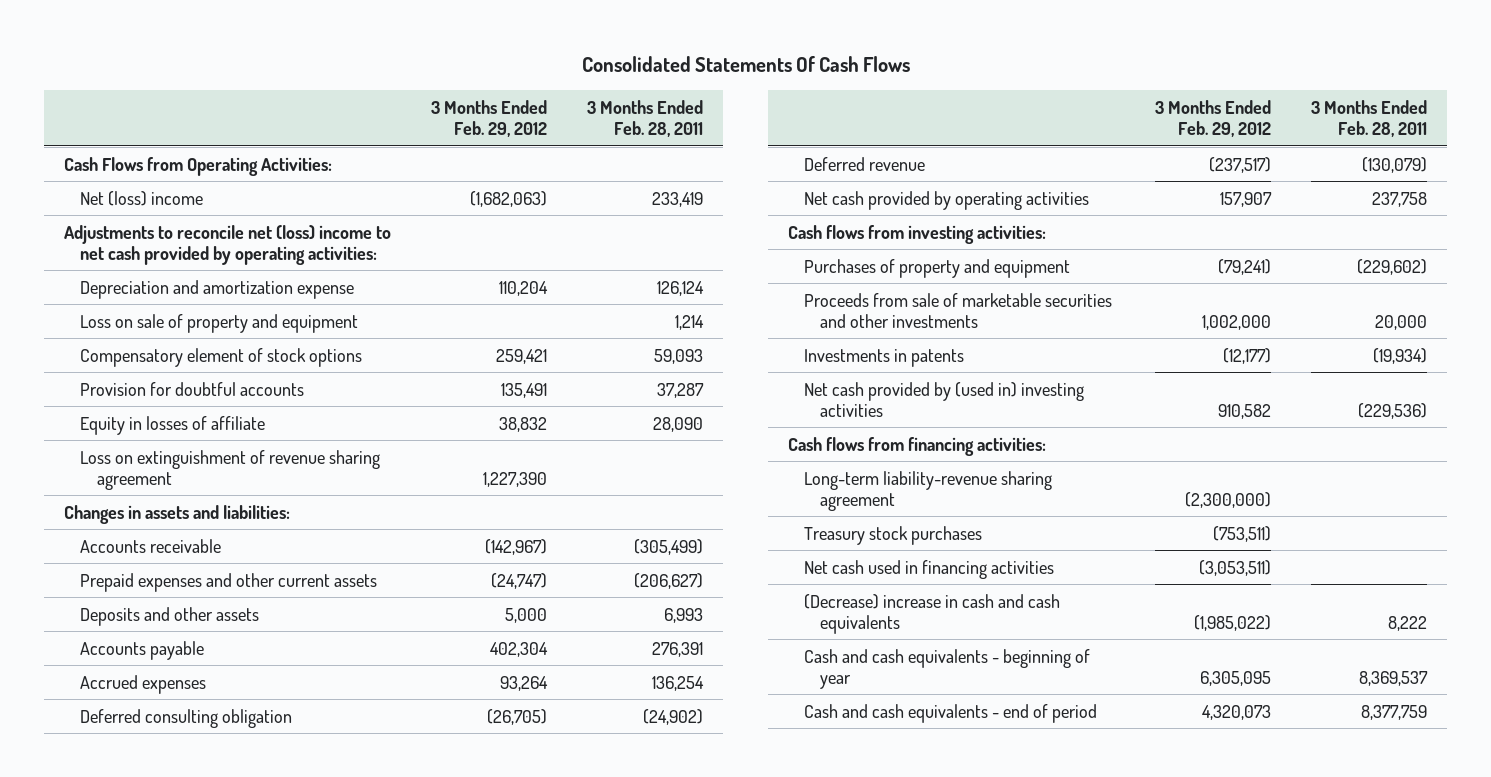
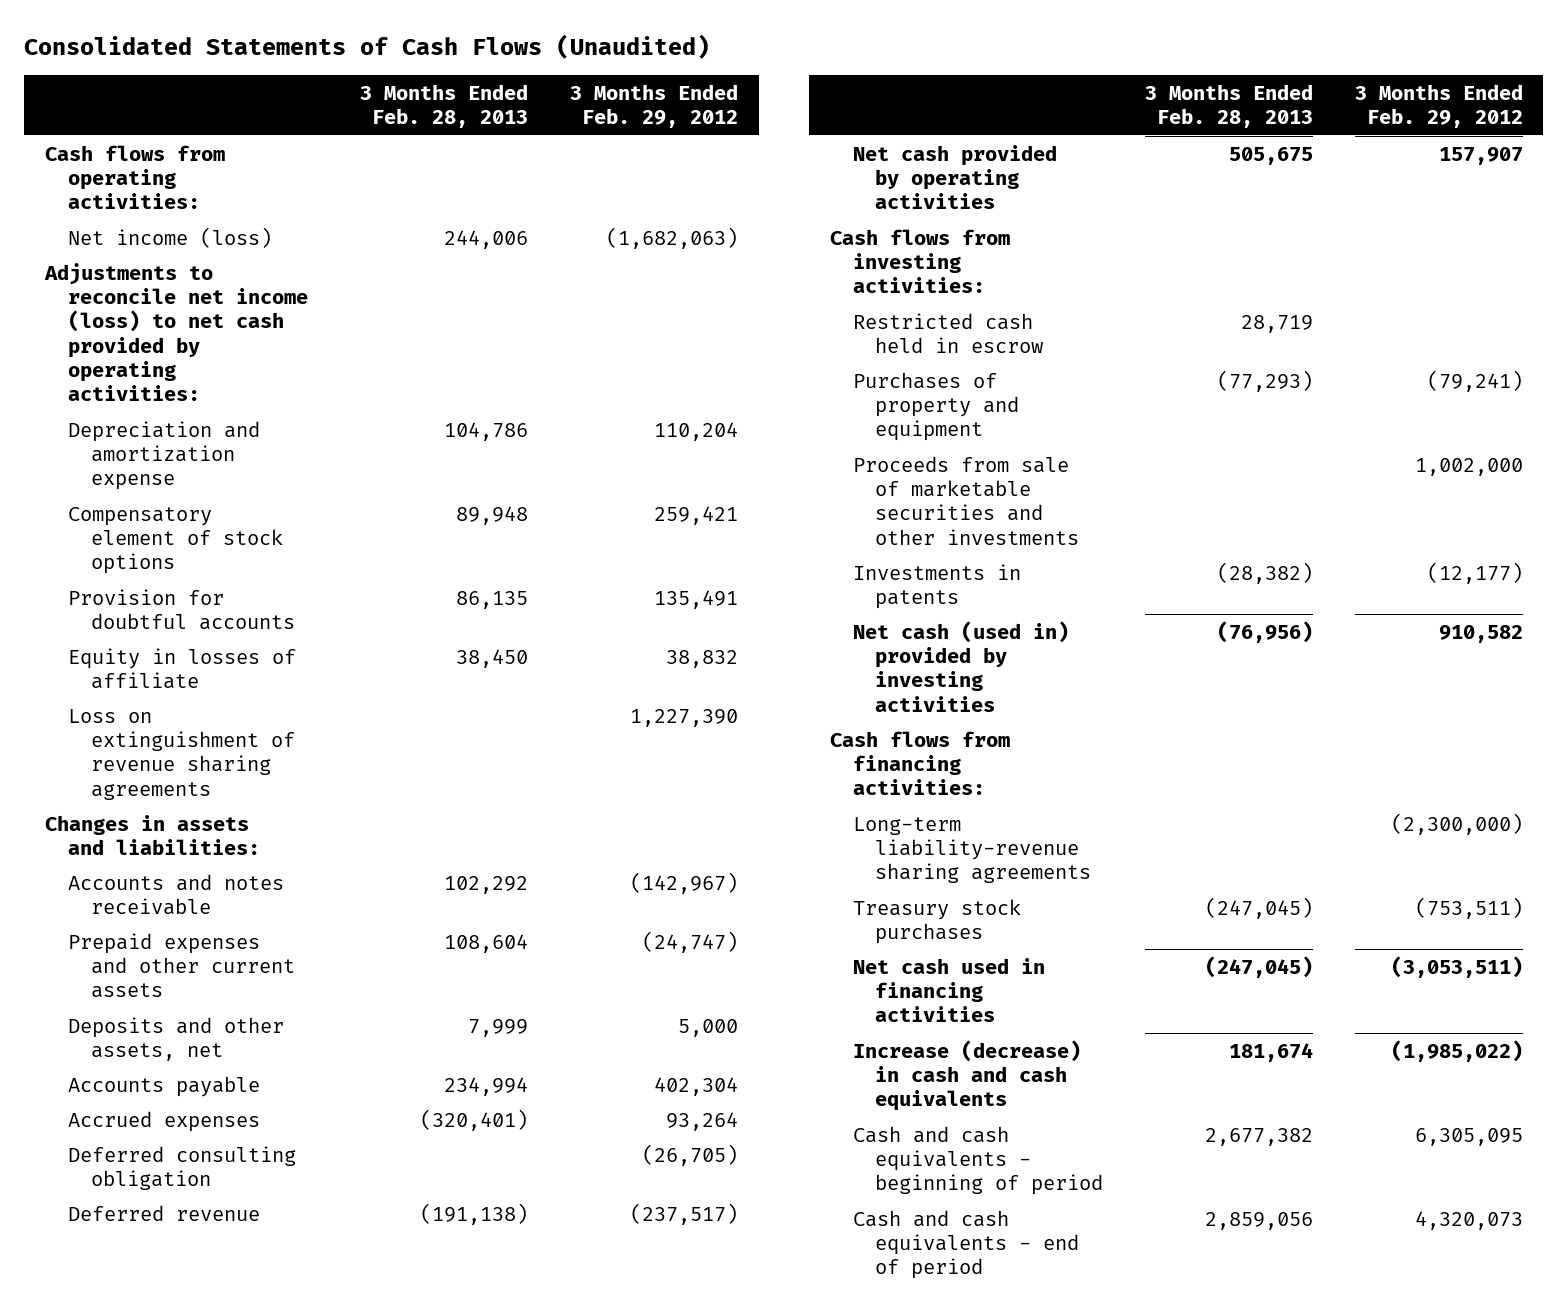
[581,56,910,73] Consolidated Statements Of Cash Flows -> [24,34,711,60] Consolidated Statements of Cash Flows (Unaudited)
[587,99,704,138] 3 Months Ended Feb. 28, 2011 -> none
none -> [360,83,529,129] 3 Months Ended Feb. 28, 2013
[64,156,333,176] Cash Flows from Operating Activities: -> [44,144,225,210] Cash flows from operating activities:
[80,190,204,206] Net (loss) income -> [67,226,272,248] Net income (loss)
[64,224,392,265] Adjustments to reconcile net (loss) income to net cash provided by operating activities: -> [43,262,308,402] Adjustments to reconcile net income (loss) to net cash provided by operating activities:
[80,313,359,333] Loss on sale of property and equipment -> none
[80,449,381,490] Loss on extinguishment of revenue sharing agreement -> [67,708,295,800] Loss on extinguishment of revenue sharing agreements
[80,538,222,553] Accounts receivable -> [67,873,284,915] Accounts and notes receivable
[80,606,260,626] Deposits and other assets -> [67,1016,284,1061] Deposits and other assets, net
none -> [852,312,1044,353] Restricted cash held in escrow
[804,381,1085,417] Net cash provided by (used in) investing activities -> [852,620,1069,712] Net cash (used in) provided by investing activities
[804,470,1053,511] Long-term liability-revenue sharing agreement -> [852,816,1092,884] Long-term liability-revenue sharing agreements
[804,593,1061,634] (Decrease) increase in cash and cash equivalents -> [852,1039,1081,1112] Increase (decrease) in cash and cash equivalents
[804,648,1091,689] Cash and cash equivalents - beginning of year -> [852,1125,1104,1196] Cash and cash equivalents - beginning of period

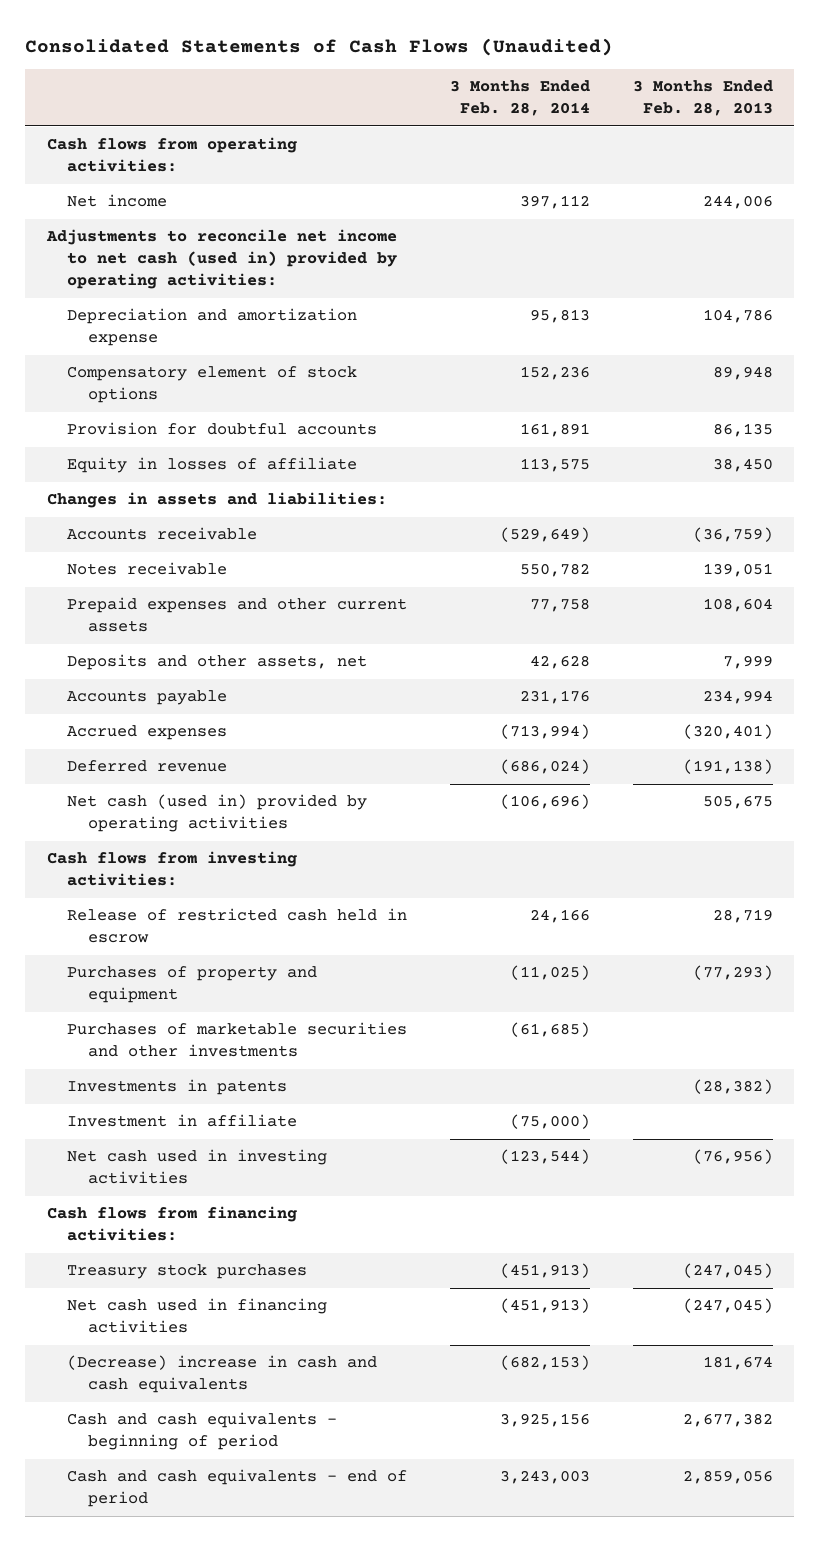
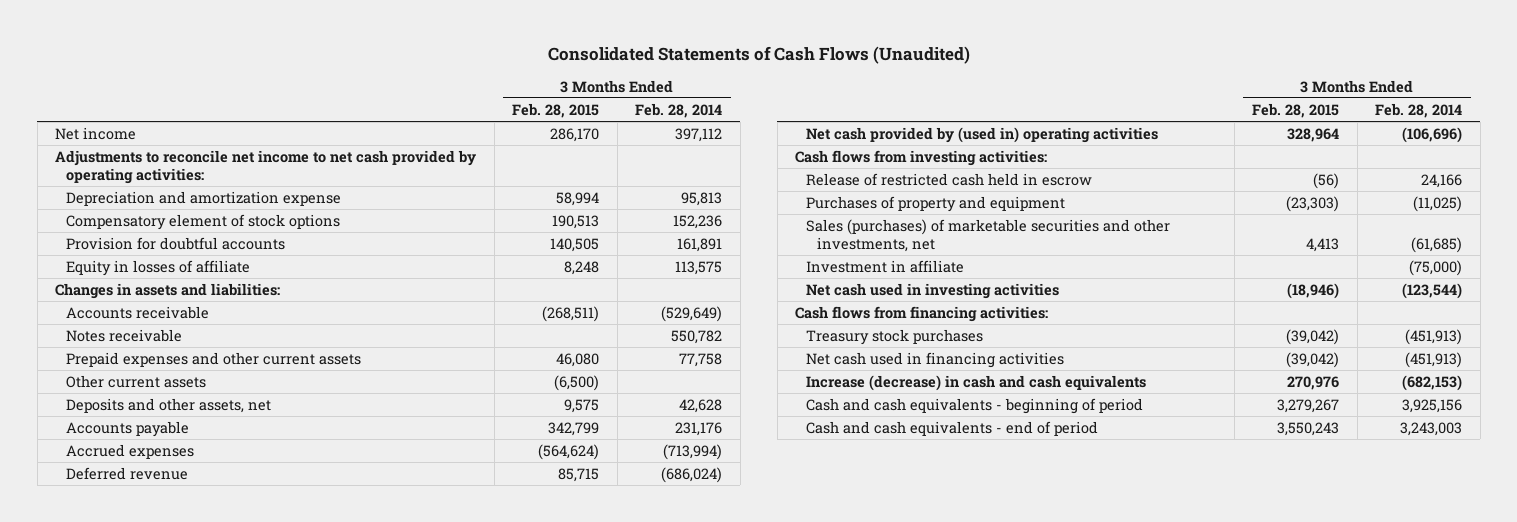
[632,80,773,117] 3 Months Ended Feb. 28, 2013 -> none
none -> [512,102,600,118] Feb. 28, 2015
[46,137,297,173] Cash flows from operating activities: -> none
[45,229,398,290] Adjustments to reconcile net income to net cash (used in) provided by operating activities: -> [55,149,477,184] Adjustments to reconcile net income to net cash provided by operating activities:
none -> [66,374,207,388] Other current assets
[67,794,368,833] Net cash (used in) provided by operating activities -> [806,126,1159,143] Net cash provided by (used in) operating activities
[67,1079,288,1096] Investments in patents -> none
[67,1022,408,1058] Purchases of marketable securities and other investments -> [806,218,1171,252] Sales (purchases) of marketable securities and other investments, net
[67,1355,378,1394] (Decrease) increase in cash and cash equivalents -> [806,374,1147,391] Increase (decrease) in cash and cash equivalents

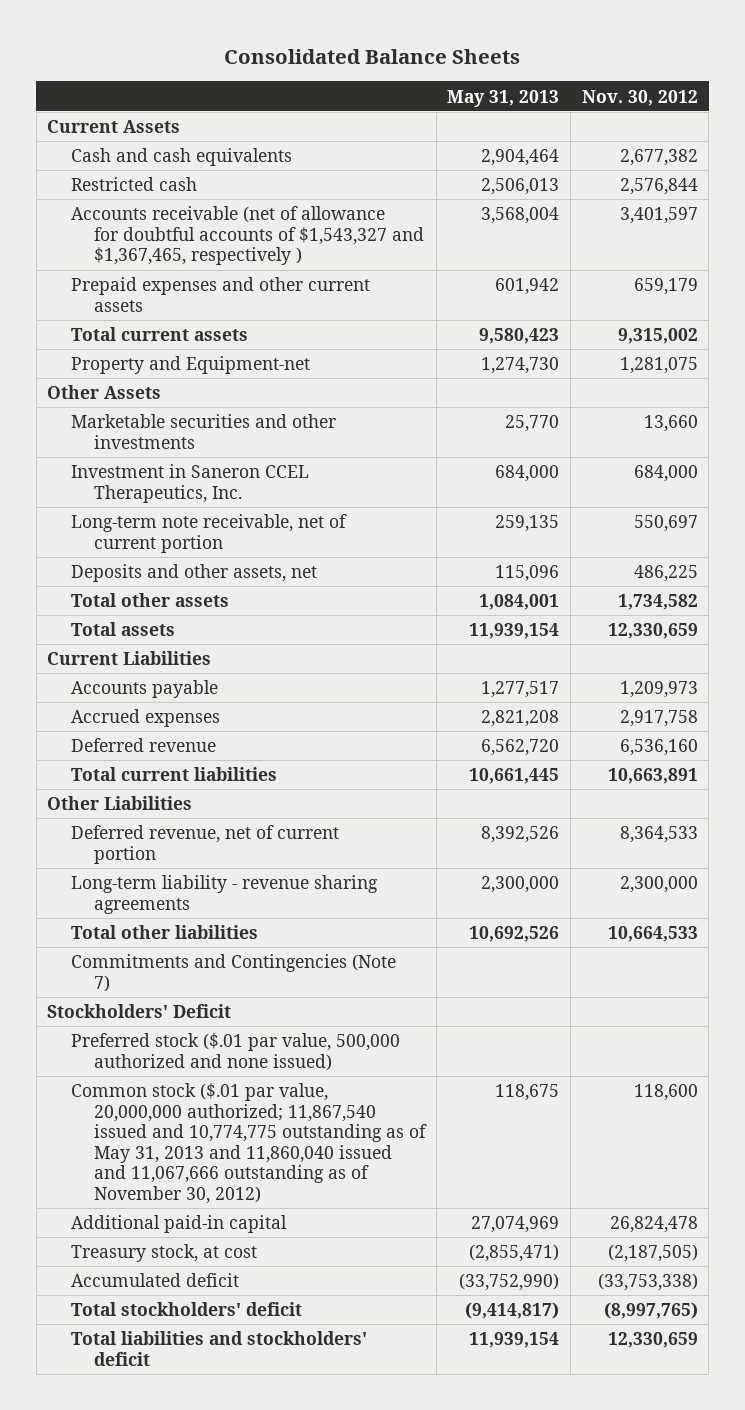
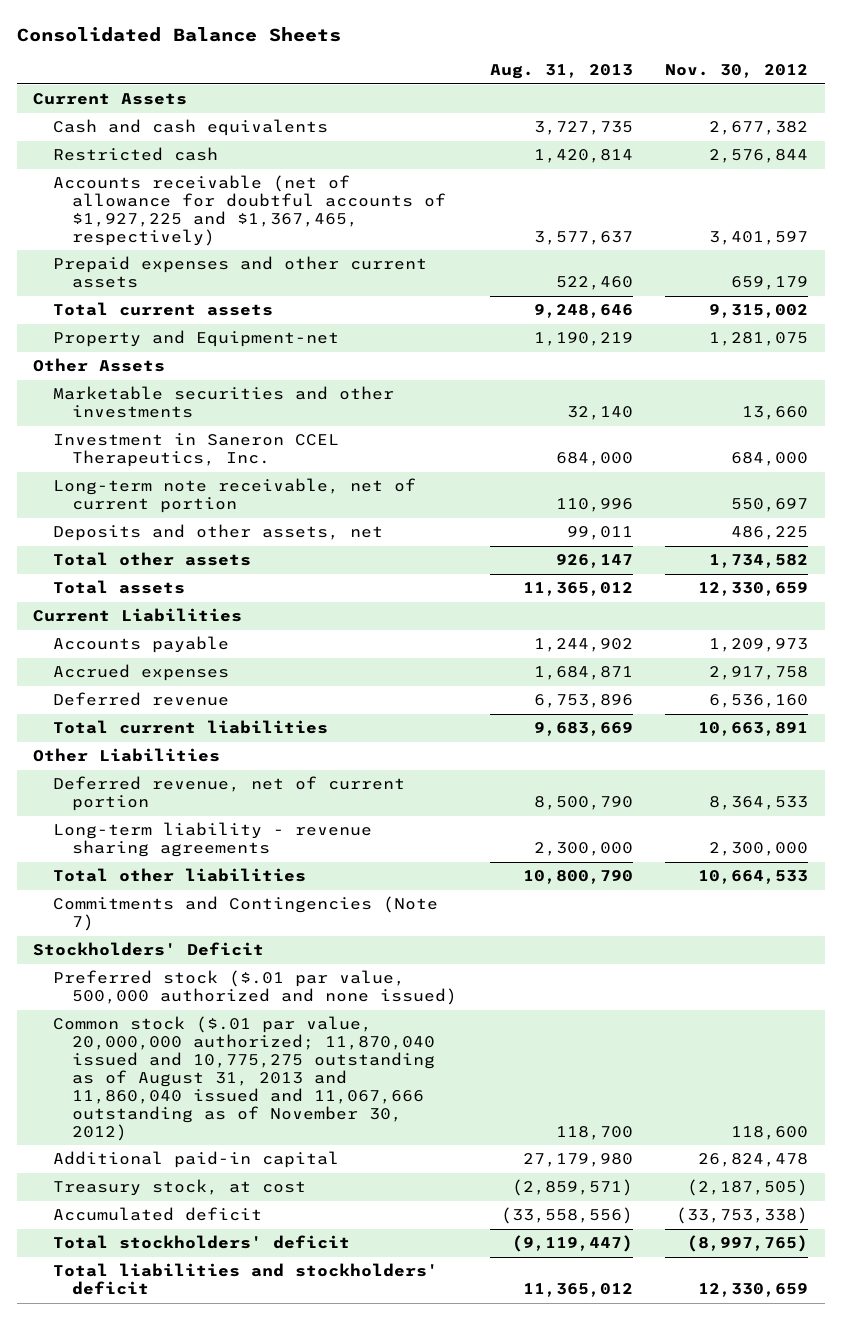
[447,89,560,107] May 31, 2013 -> none
none -> [489,64,633,80] Aug. 31, 2013
[70,206,425,266] Accounts receivable (net of allowance for doubtful accounts of $1,543,327 and $1,367,465, respectively ) -> [52,175,447,247] Accounts receivable (net of allowance for doubtful accounts of $1,927,225 and $1,367,465, respectively)
[70,1083,428,1204] Common stock ($.01 par value, 20,000,000 authorized; 11,867,540 issued and 10,774,775 outstanding as of May 31, 2013 and 11,860,040 issued and 11,067,666 outstanding as of November 30, 2012) -> [52,1016,436,1141] Common stock ($.01 par value, 20,000,000 authorized; 11,870,040 issued and 10,775,275 outstanding as of August 31, 2013 and 11,860,040 issued and 11,067,666 outstanding as of November 30, 2012)

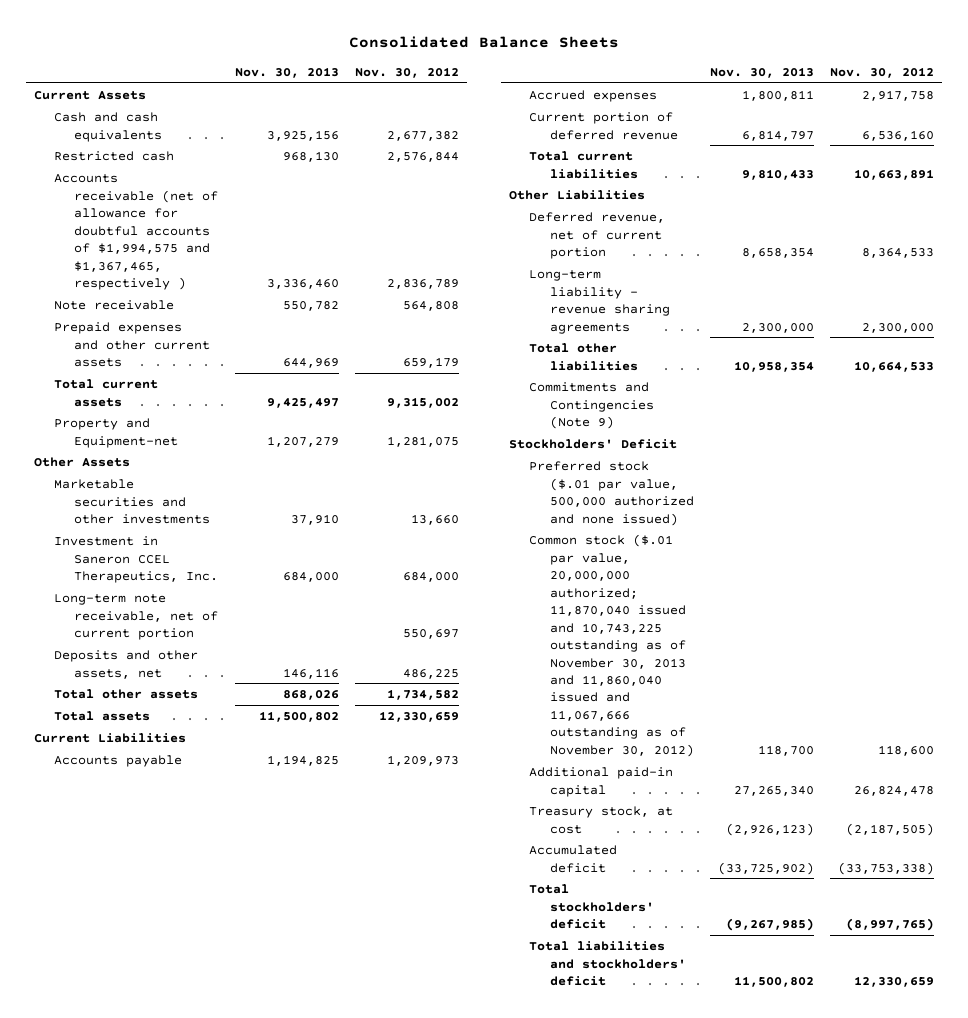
[489,64,633,80] Aug. 31, 2013 -> none
none -> [234,66,339,78] Nov. 30, 2013
[52,175,447,247] Accounts receivable (net of allowance for doubtful accounts of $1,927,225 and $1,367,465, respectively) -> [54,174,219,291] Accounts receivable (net of allowance for doubtful accounts of $1,994,575 and $1,367,465, respectively )
[709,231,809,246] 3,401,597 -> [386,279,459,290] 2,836,789
none -> [54,300,175,311] Note receivable
[52,692,229,707] Deferred revenue -> [529,112,678,140] Current portion of deferred revenue
[52,896,438,932] Commitments and Contingencies (Note 7) -> [529,382,654,430] Commitments and Contingencies (Note 9)
[52,1016,436,1141] Common stock ($.01 par value, 20,000,000 authorized; 11,870,040 issued and 10,775,275 outstanding as of August 31, 2013 and 11,860,040 issued and 11,067,666 outstanding as of November 30, 2012) -> [529,534,694,757] Common stock ($.01 par value, 20,000,000 authorized; 11,870,040 issued and 10,743,225 outstanding as of November 30, 2013 and 11,860,040 issued and 11,067,666 outstanding as of November 30, 2012)

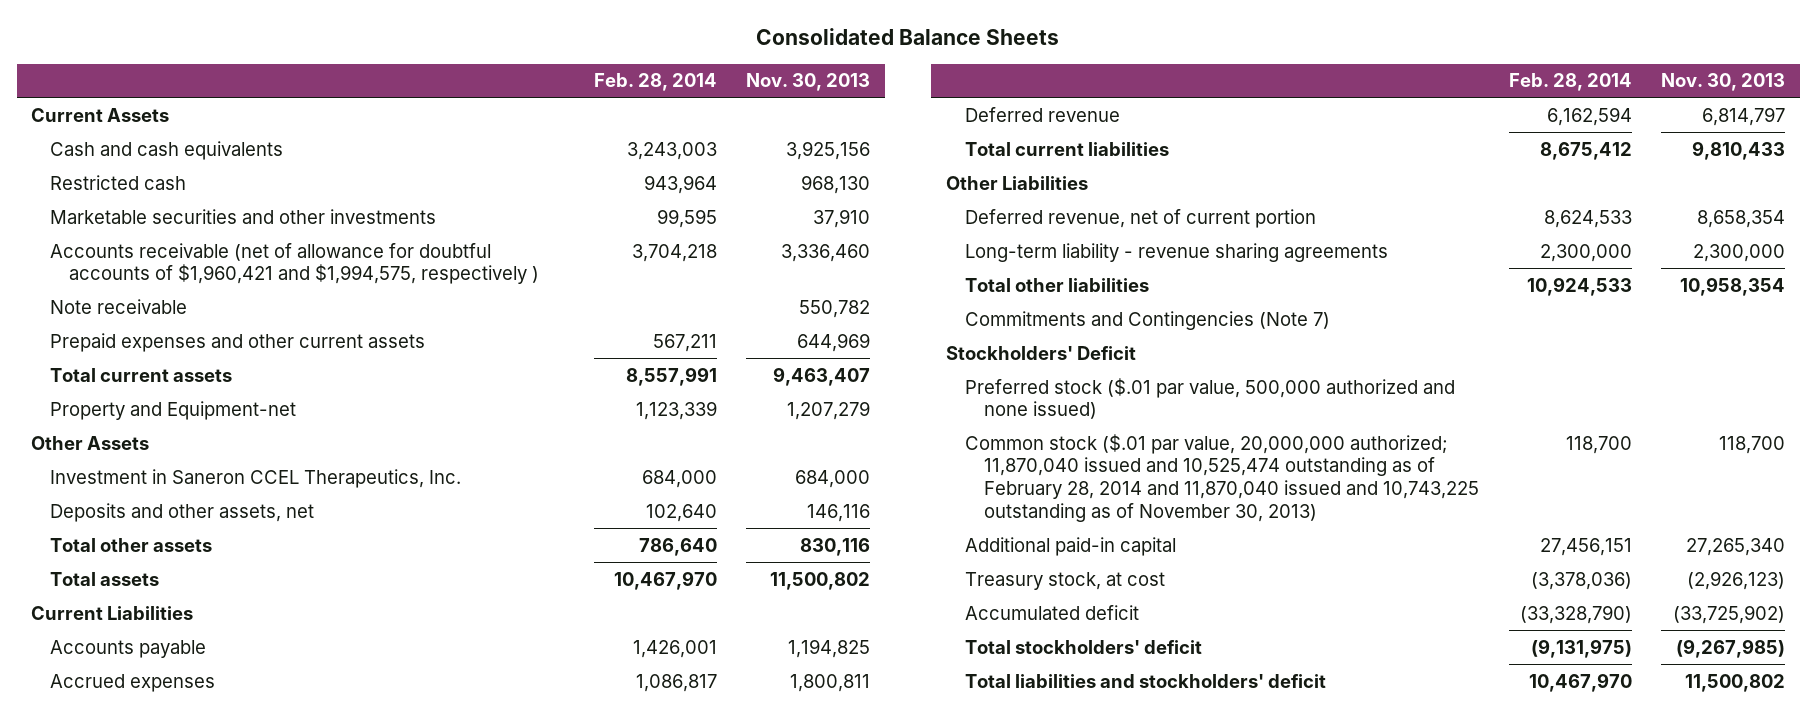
[354,66,459,78] Nov. 30, 2012 -> none
none -> [593,73,717,92] Feb. 28, 2014
[54,479,211,525] Marketable securities and other investments -> [50,208,437,224] Marketable securities and other investments
[54,174,219,291] Accounts receivable (net of allowance for doubtful accounts of $1,994,575 and $1,367,465, respectively ) -> [50,242,540,285] Accounts receivable (net of allowance for doubtful accounts of $1,960,421 and $1,994,575, respectively )
[266,397,339,408] 9,425,497 -> [773,366,871,386] 9,463,407
[54,594,219,641] Long-term note receivable, net of current portion -> none
[282,690,339,701] 868,026 -> [800,537,871,556] 830,116
[529,112,678,140] Current portion of deferred revenue -> [965,106,1121,122] Deferred revenue
[529,382,654,430] Commitments and Contingencies (Note 9) -> [965,310,1331,330] Commitments and Contingencies (Note 7)
[529,534,694,757] Common stock ($.01 par value, 20,000,000 authorized; 11,870,040 issued and 10,743,225 outstanding as of November 30, 2013 and 11,860,040 issued and 11,067,666 outstanding as of November 30, 2012) -> [965,433,1480,522] Common stock ($.01 par value, 20,000,000 authorized; 11,870,040 issued and 10,525,474 outstanding as of February 28, 2014 and 11,870,040 issued and 10,743,225 outstanding as of November 30, 2013)

